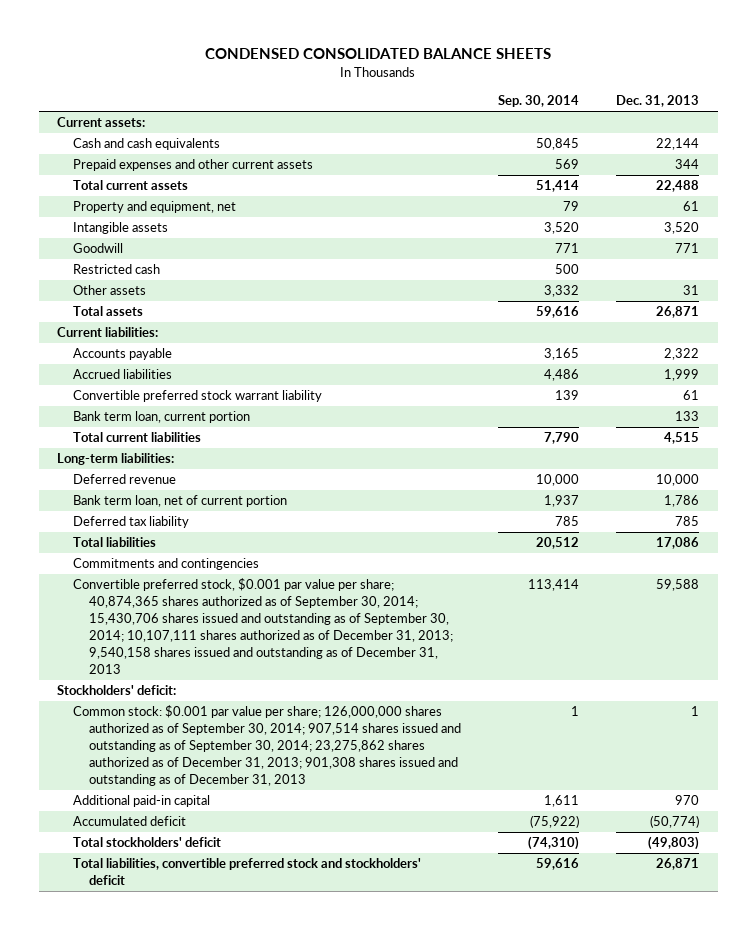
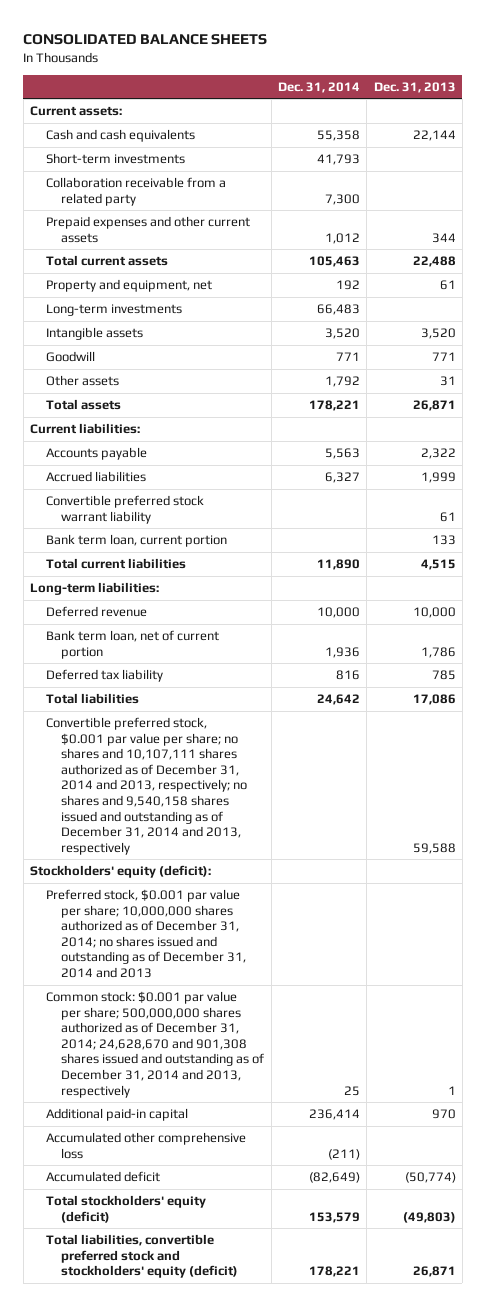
[205,48,552,60] CONDENSED CONSOLIDATED BALANCE SHEETS -> [23,33,268,45] CONSOLIDATED BALANCE SHEETS
[498,95,580,108] Sep. 30, 2014 -> none
none -> [277,81,360,93] Dec. 31, 2014
none -> [45,153,185,165] Short-term investments
none -> [45,177,226,206] Collaboration receivable from a related party
none -> [45,304,182,317] Long-term investments
[73,264,161,275] Restricted cash -> none
[73,558,260,571] Commitments and contingencies -> none
[73,578,454,674] Convertible preferred stock, $0.001 par value per share; 40,874,365 shares authorized as of September 30, 2014; 15,430,706 shares issued and outstanding as of September 30, 2014; 10,107,111 shares authorized as of December 31, 2013; 9,540,158 shares issued and outstanding as of December 31, 2013 -> [45,717,248,855] Convertible preferred stock, $0.001 par value per share; no shares and 10,107,111 shares authorized as of December 31, 2014 and 2013, respectively; no shares and 9,540,158 shares issued and outstanding as of December 31, 2014 and 2013, respectively
[57,685,177,696] Stockholders' deficit: -> [30,865,212,879] Stockholders' equity (deficit):
none -> [45,889,247,978] Preferred stock, $0.001 par value per share; 10,000,000 shares authorized as of December 31, 2014; no shares issued and outstanding as of December 31, 2014 and 2013
[73,705,462,786] Common stock: $0.001 par value per share; 126,000,000 shares authorized as of September 30, 2014; 907,514 shares issued and outstanding as of September 30, 2014; 23,275,862 shares authorized as of December 31, 2013; 901,308 shares issued and outstanding as of December 31, 2013 -> [45,991,265,1098] Common stock: $0.001 par value per share; 500,000,000 shares authorized as of December 31, 2014; 24,628,670 and 901,308 shares issued and outstanding as of December 31, 2014 and 2013, respectively
none -> [45,1132,246,1159] Accumulated other comprehensive loss
[73,837,222,848] Total stockholders' deficit -> [45,1195,206,1223] Total stockholders' equity (deficit)
[73,858,422,886] Total liabilities, convertible preferred stock and stockholders' deficit -> [45,1234,239,1279] Total liabilities, convertible preferred stock and stockholders' equity (deficit)

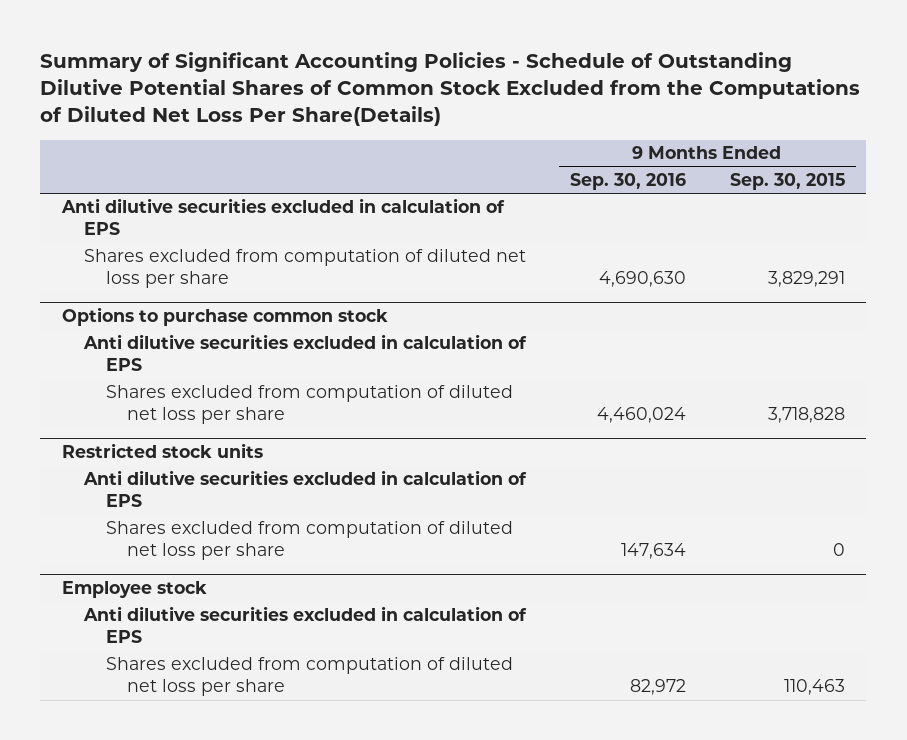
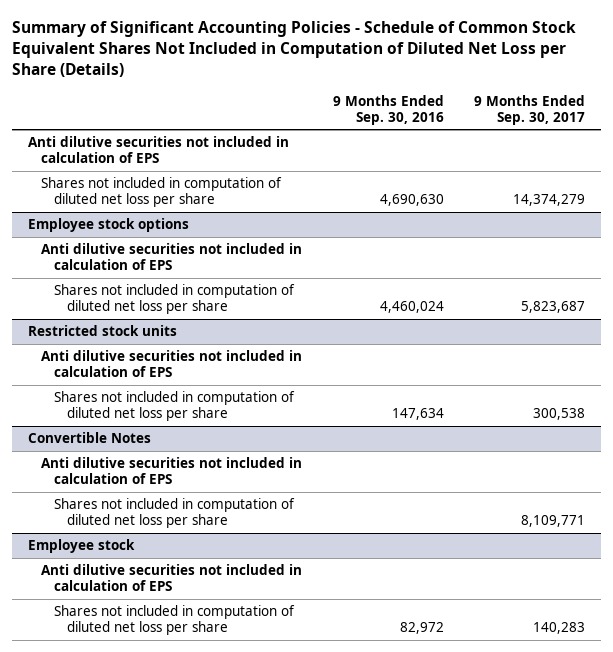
[40,51,861,127] Summary of Significant Accounting Policies - Schedule of Outstanding Dilutive Potential Shares of Common Stock Excluded from the Computations of Diluted Net Loss Per Share(Details) -> [12,21,577,78] Summary of Significant Accounting Policies - Schedule of Common Stock Equivalent Shares Not Included in Computation of Diluted Net Loss per Share (Details)
[729,172,845,190] Sep. 30, 2015 -> none
none -> [474,95,586,125] 9 Months Ended Sep. 30, 2017
[61,198,506,236] Anti dilutive securities excluded in calculation of EPS -> [27,136,289,164] Anti dilutive securities not included in calculation of EPS
[83,249,526,289] Shares excluded from computation of diluted net loss per share -> [40,177,282,208] Shares not included in computation of diluted net loss per share
[62,307,389,327] Options to purchase common stock -> [27,218,189,233] Employee stock options
[82,334,527,372] Anti dilutive securities excluded in calculation of EPS -> [40,243,302,271] Anti dilutive securities not included in calculation of EPS
[105,385,513,425] Shares excluded from computation of diluted net loss per share -> [53,284,295,315] Shares not included in computation of diluted net loss per share
[82,470,527,508] Anti dilutive securities excluded in calculation of EPS -> [40,350,302,378] Anti dilutive securities not included in calculation of EPS
[105,521,513,561] Shares excluded from computation of diluted net loss per share -> [53,391,295,422] Shares not included in computation of diluted net loss per share
none -> [27,432,151,444] Convertible Notes
none -> [40,457,302,485] Anti dilutive securities not included in calculation of EPS
none -> [53,498,295,529] Shares not included in computation of diluted net loss per share
[82,606,527,644] Anti dilutive securities excluded in calculation of EPS -> [40,564,302,592] Anti dilutive securities not included in calculation of EPS
[105,657,513,697] Shares excluded from computation of diluted net loss per share -> [53,605,295,636] Shares not included in computation of diluted net loss per share

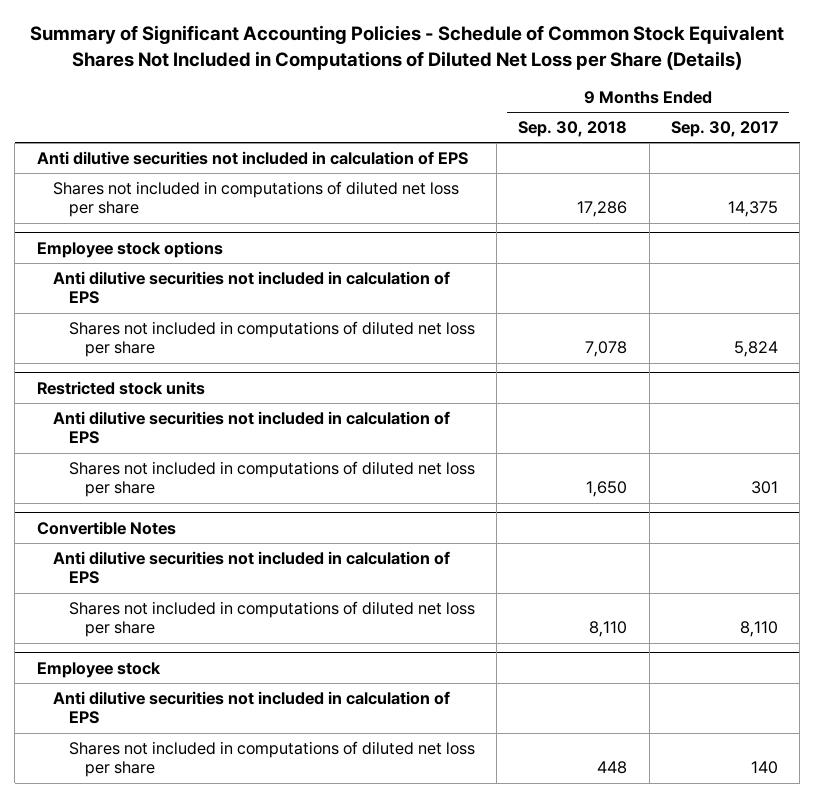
[12,21,577,78] Summary of Significant Accounting Policies - Schedule of Common Stock Equivalent Shares Not Included in Computation of Diluted Net Loss per Share (Details) -> [30,25,785,70] Summary of Significant Accounting Policies - Schedule of Common Stock Equivalent Shares Not Included in Computations of Diluted Net Loss per Share (Details)
[332,95,444,125] 9 Months Ended Sep. 30, 2016 -> none
none -> [518,121,628,138] Sep. 30, 2018
[40,177,282,208] Shares not included in computation of diluted net loss per share -> [52,180,459,218] Shares not included in computations of diluted net loss per share
[513,194,586,207] 14,374,279 -> [727,201,778,218] 14,375
[53,284,295,315] Shares not included in computation of diluted net loss per share -> [68,320,475,358] Shares not included in computations of diluted net loss per share
[521,301,586,314] 5,823,687 -> [733,341,778,358] 5,824
[53,391,295,422] Shares not included in computation of diluted net loss per share -> [68,460,475,498] Shares not included in computations of diluted net loss per share
[533,408,586,421] 300,538 -> [750,481,778,495] 301
[53,498,295,529] Shares not included in computation of diluted net loss per share -> [68,600,475,638] Shares not included in computations of diluted net loss per share
[521,515,586,528] 8,109,771 -> [739,621,778,638] 8,110
[53,605,295,636] Shares not included in computation of diluted net loss per share -> [68,740,475,778] Shares not included in computations of diluted net loss per share
[533,622,586,635] 140,283 -> [750,761,778,775] 140

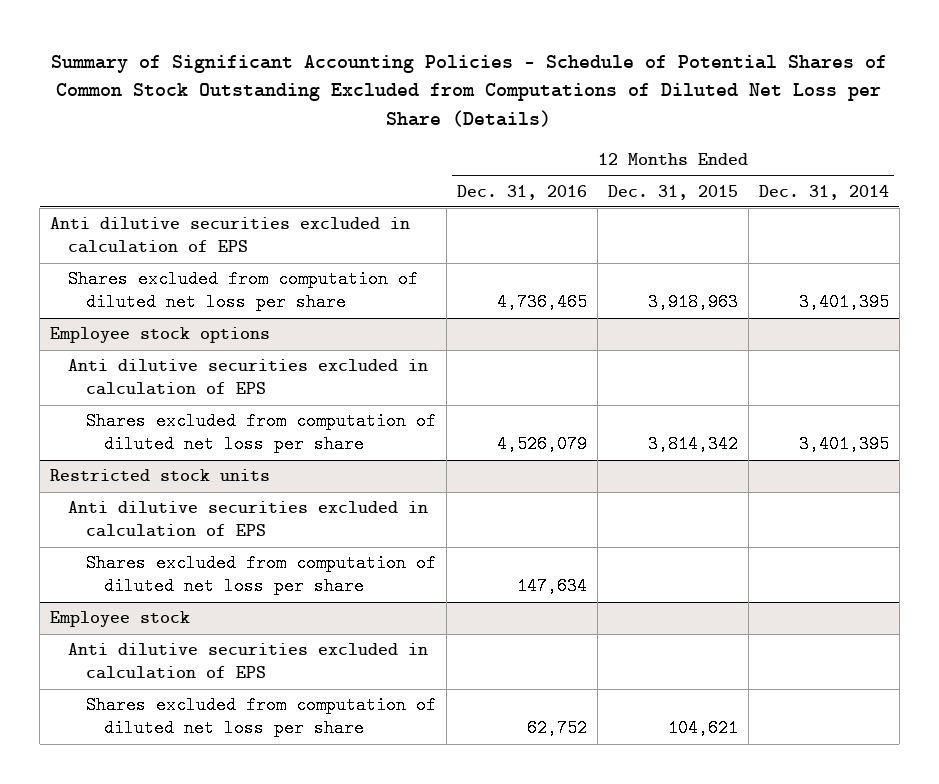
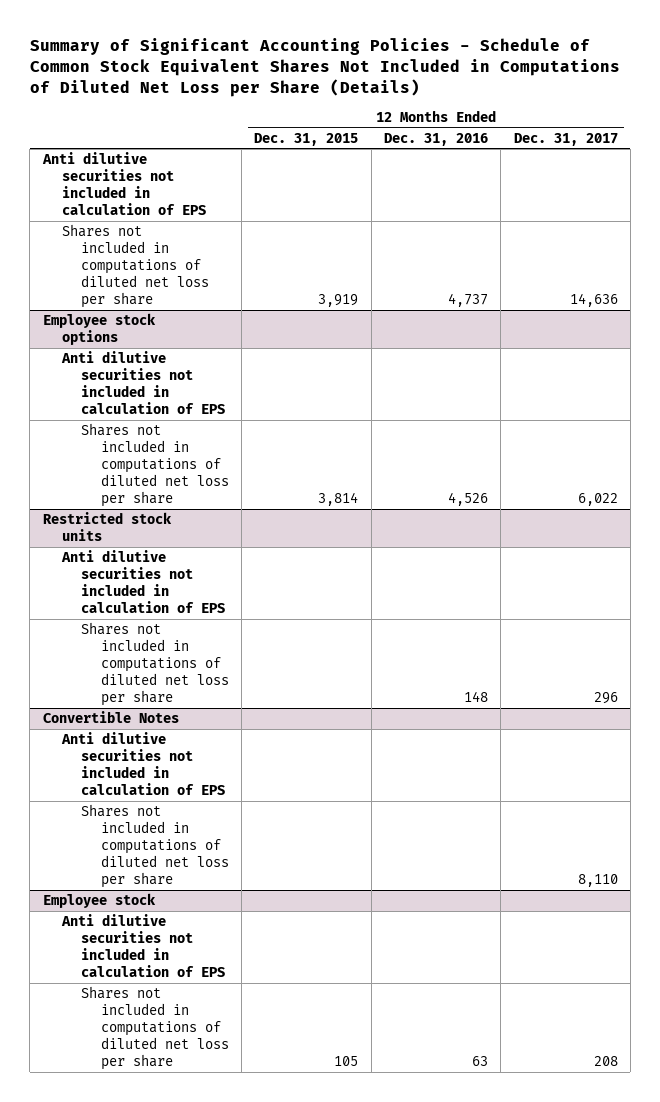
[51,54,888,127] Summary of Significant Accounting Policies - Schedule of Potential Shares of Common Stock Outstanding Excluded from Computations of Diluted Net Loss per Share (Details) -> [29,37,620,98] Summary of Significant Accounting Policies - Schedule of Common Stock Equivalent Shares Not Included in Computations of Diluted Net Loss per Share (Details)
[758,184,889,200] Dec. 31, 2014 -> none
none -> [513,132,618,146] Dec. 31, 2017
[49,217,410,254] Anti dilutive securities excluded in calculation of EPS -> [41,152,207,216] Anti dilutive securities not included in calculation of EPS
[68,270,419,312] Shares excluded from computation of diluted net loss per share -> [62,224,210,309] Shares not included in computations of diluted net loss per share
[496,293,587,312] 4,736,465 -> [447,293,488,308] 4,737
[647,293,738,312] 3,918,963 -> [318,294,359,308] 3,919
[68,359,429,396] Anti dilutive securities excluded in calculation of EPS -> [61,351,226,415] Anti dilutive securities not included in calculation of EPS
[86,412,437,454] Shares excluded from computation of diluted net loss per share -> [81,423,229,508] Shares not included in computations of diluted net loss per share
[496,435,587,454] 4,526,079 -> [447,492,488,507] 4,526
[647,435,738,454] 3,814,342 -> [318,492,359,507] 3,814
[68,501,429,538] Anti dilutive securities excluded in calculation of EPS -> [61,550,226,614] Anti dilutive securities not included in calculation of EPS
[86,554,437,596] Shares excluded from computation of diluted net loss per share -> [81,622,229,707] Shares not included in computations of diluted net loss per share
[516,577,587,596] 147,634 -> [463,691,488,703] 148
none -> [42,711,179,724] Convertible Notes
none -> [61,732,226,796] Anti dilutive securities not included in calculation of EPS
none -> [81,804,229,889] Shares not included in computations of diluted net loss per share
[68,643,429,680] Anti dilutive securities excluded in calculation of EPS -> [61,914,226,978] Anti dilutive securities not included in calculation of EPS
[86,696,437,738] Shares excluded from computation of diluted net loss per share -> [81,986,229,1071] Shares not included in computations of diluted net loss per share
[526,719,587,738] 62,752 -> [471,1056,488,1067] 63
[667,719,738,738] 104,621 -> [334,1056,359,1067] 105

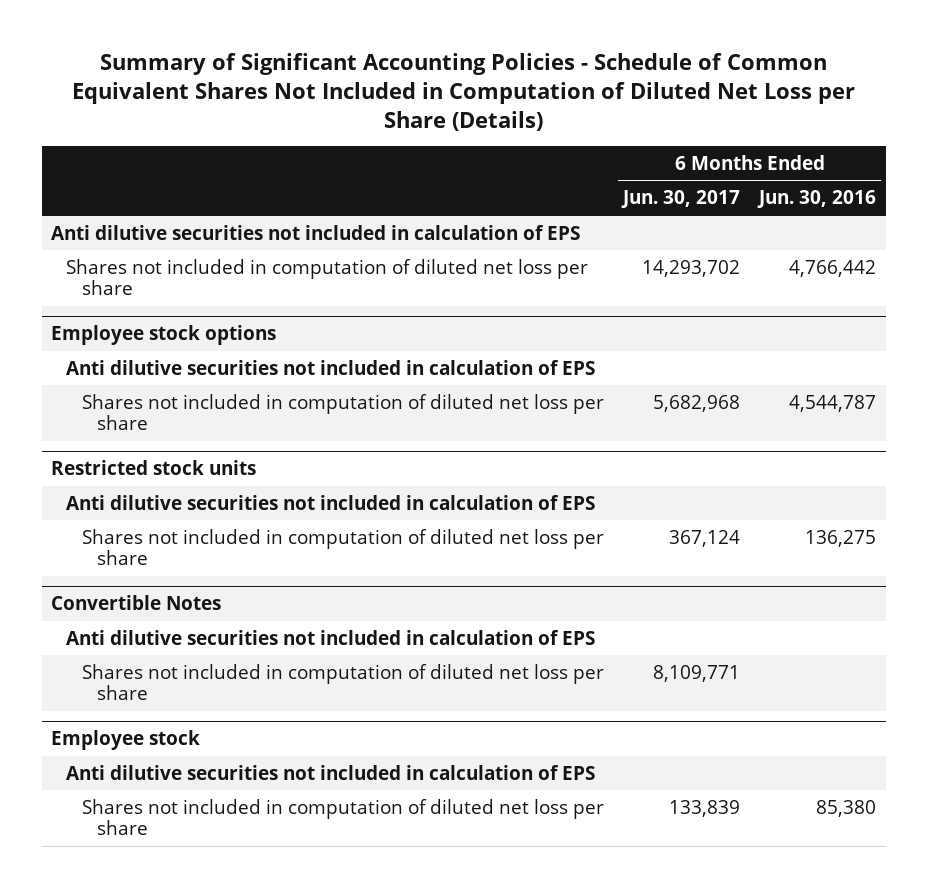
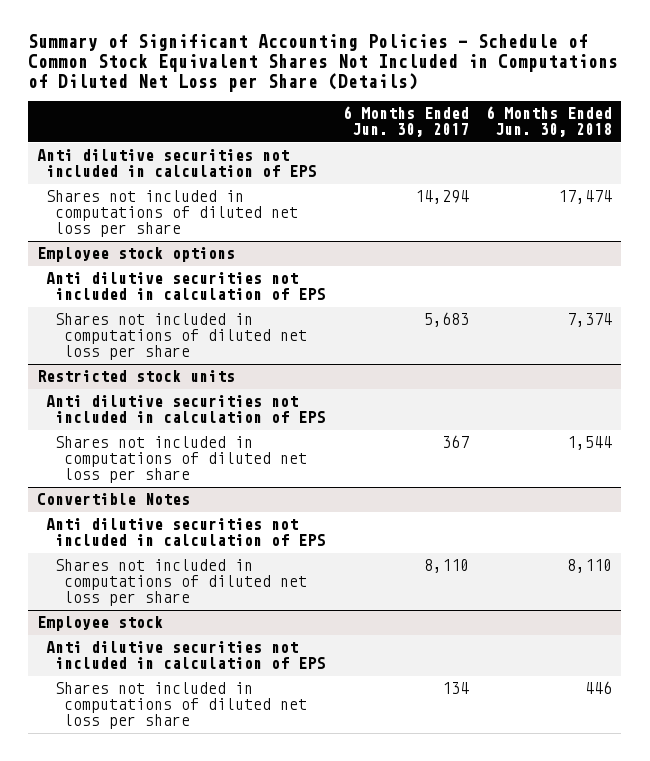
[71,53,855,131] Summary of Significant Accounting Policies - Schedule of Common Equivalent Shares Not Included in Computation of Diluted Net Loss per Share (Details) -> [28,34,619,92] Summary of Significant Accounting Policies - Schedule of Common Stock Equivalent Shares Not Included in Computations of Diluted Net Loss per Share (Details)
[757,190,877,209] Jun. 30, 2016 -> none
none -> [486,106,613,138] 6 Months Ended Jun. 30, 2018
[66,258,589,296] Shares not included in computation of diluted net loss per share -> [46,190,299,238] Shares not included in computations of diluted net loss per share
[641,259,740,277] 14,293,702 -> [414,190,469,205] 14,294
[81,393,604,431] Shares not included in computation of diluted net loss per share -> [55,313,308,361] Shares not included in computations of diluted net loss per share
[652,394,740,412] 5,682,968 -> [423,312,469,328] 5,683
[81,528,604,566] Shares not included in computation of diluted net loss per share -> [55,436,308,484] Shares not included in computations of diluted net loss per share
[668,529,740,547] 367,124 -> [441,435,469,449] 367
[81,663,604,701] Shares not included in computation of diluted net loss per share -> [55,559,308,607] Shares not included in computations of diluted net loss per share
[652,664,740,682] 8,109,771 -> [423,559,469,574] 8,110
[81,798,604,836] Shares not included in computation of diluted net loss per share -> [55,682,308,730] Shares not included in computations of diluted net loss per share
[668,799,740,817] 133,839 -> [441,682,469,695] 134

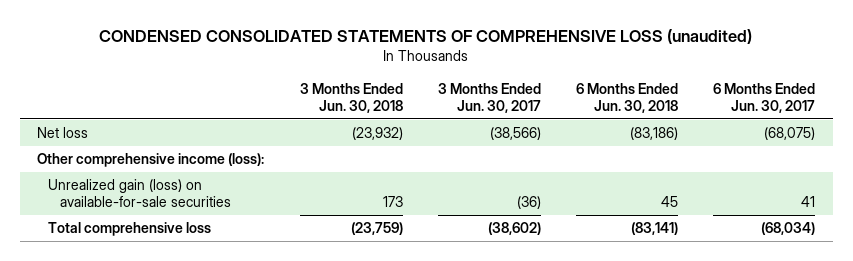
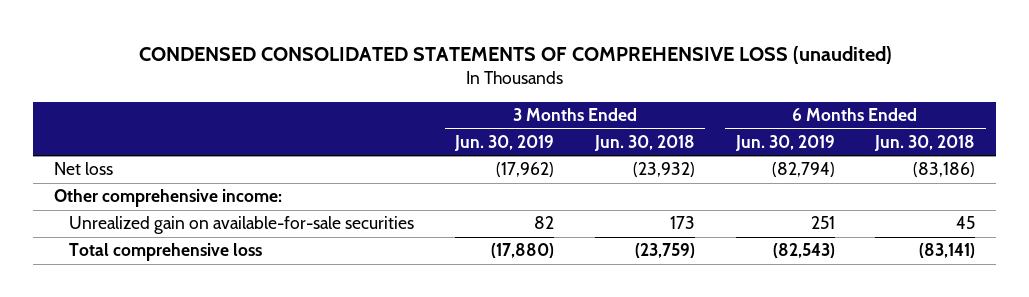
[437,82,541,113] 3 Months Ended Jun. 30, 2017 -> none
[713,82,816,113] 6 Months Ended Jun. 30, 2017 -> none
none -> [453,134,554,151] Jun. 30, 2019
none -> [734,134,835,151] Jun. 30, 2019
[37,153,265,168] Other comprehensive income (loss): -> [53,189,282,208] Other comprehensive income:
[48,179,231,208] Unrealized gain (loss) on available-for-sale securities -> [69,216,415,235] Unrealized gain on available-for-sale securities

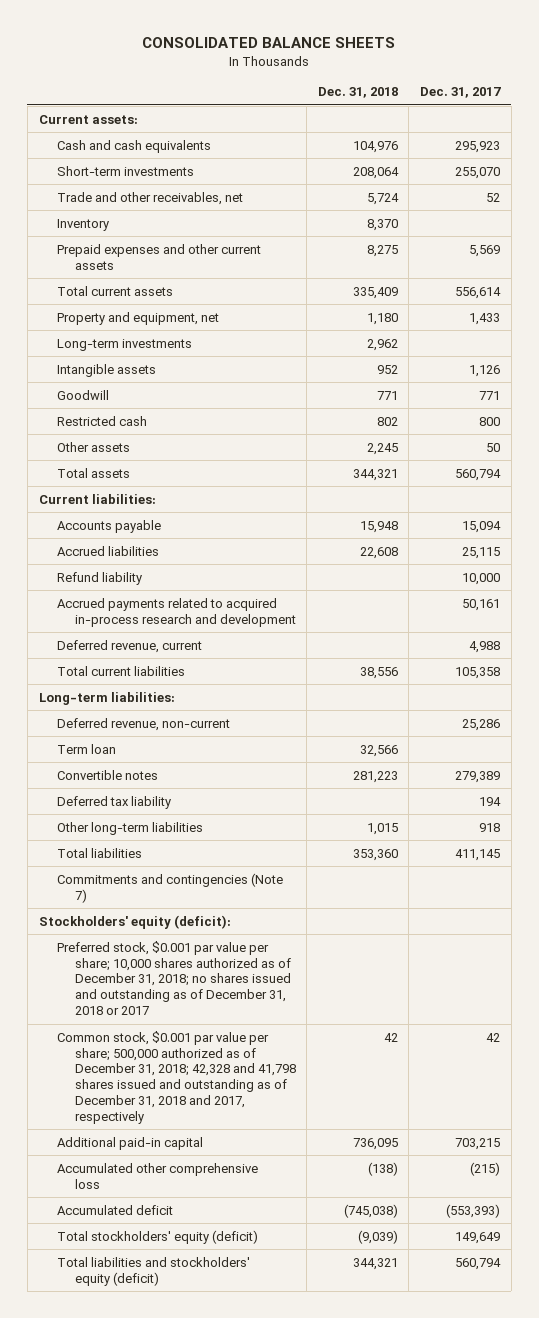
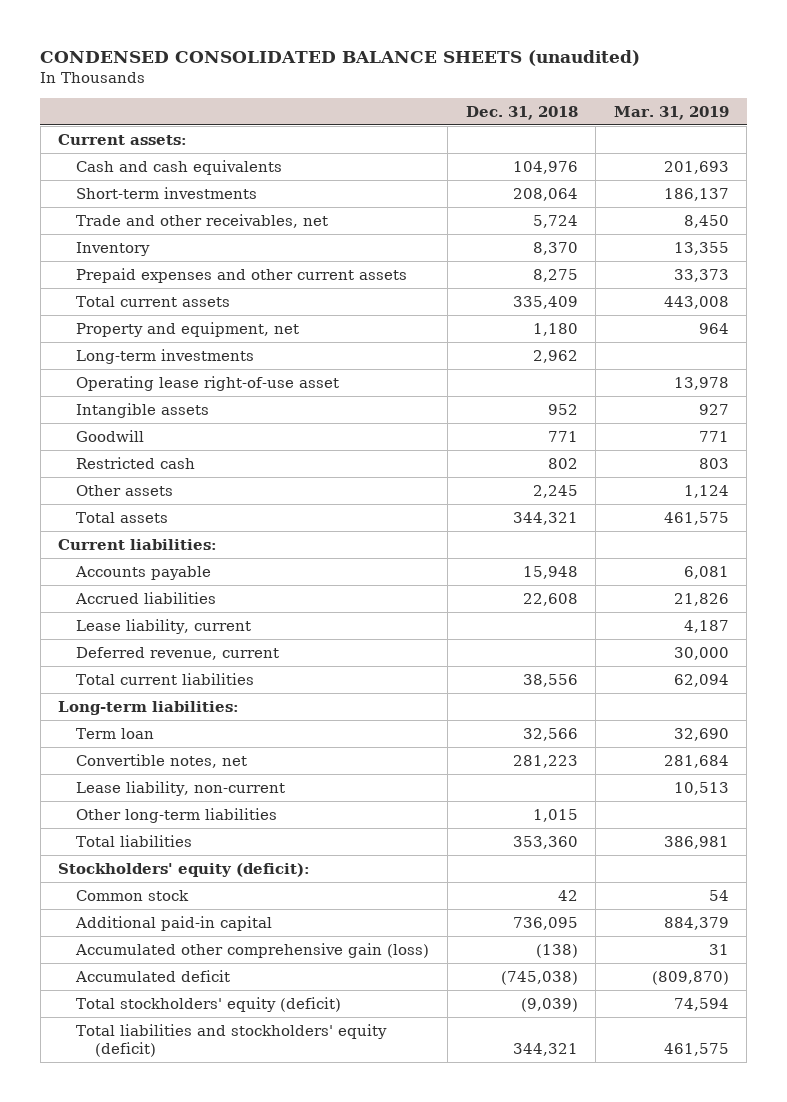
[142,36,396,48] CONSOLIDATED BALANCE SHEETS -> [40,50,641,67] CONDENSED CONSOLIDATED BALANCE SHEETS (unaudited)
[420,87,502,99] Dec. 31, 2017 -> none
none -> [613,105,729,120] Mar. 31, 2019
none -> [76,375,340,391] Operating lease right-of-use asset
[56,571,142,585] Refund liability -> none
[56,597,296,627] Accrued payments related to acquired in-process research and development -> none
none -> [76,618,252,634] Lease liability, current
[56,717,230,731] Deferred revenue, non-current -> none
[56,795,171,809] Deferred tax liability -> none
[56,769,158,780] Convertible notes -> [76,753,248,768] Convertible notes, net
none -> [76,780,286,796] Lease liability, non-current
[56,872,283,903] Commitments and contingencies (Note 7) -> none
[56,940,291,1016] Preferred stock, $0.001 par value per share; 10,000 shares authorized as of December 31, 2018; no shares issued and outstanding as of December 31, 2018 or 2017 -> none
[56,1030,296,1124] Common stock, $0.001 par value per share; 500,000 authorized as of December 31, 2018; 42,328 and 41,798 shares issued and outstanding as of December 31, 2018 and 2017, respectively -> [76,889,190,901] Common stock
[56,1162,258,1189] Accumulated other comprehensive loss -> [75,942,430,958] Accumulated other comprehensive gain (loss)

